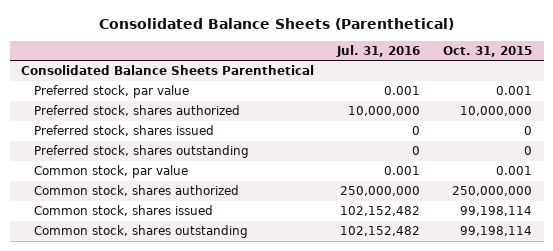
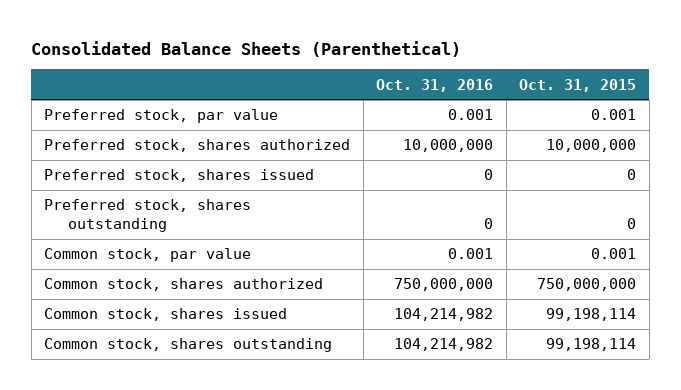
[336,44,421,57] Jul. 31, 2016 -> none
none -> [376,78,494,92] Oct. 31, 2016
[21,65,315,76] Consolidated Balance Sheets Parenthetical -> none
[452,186,533,197] 250,000,000 -> [537,278,637,292] 750,000,000

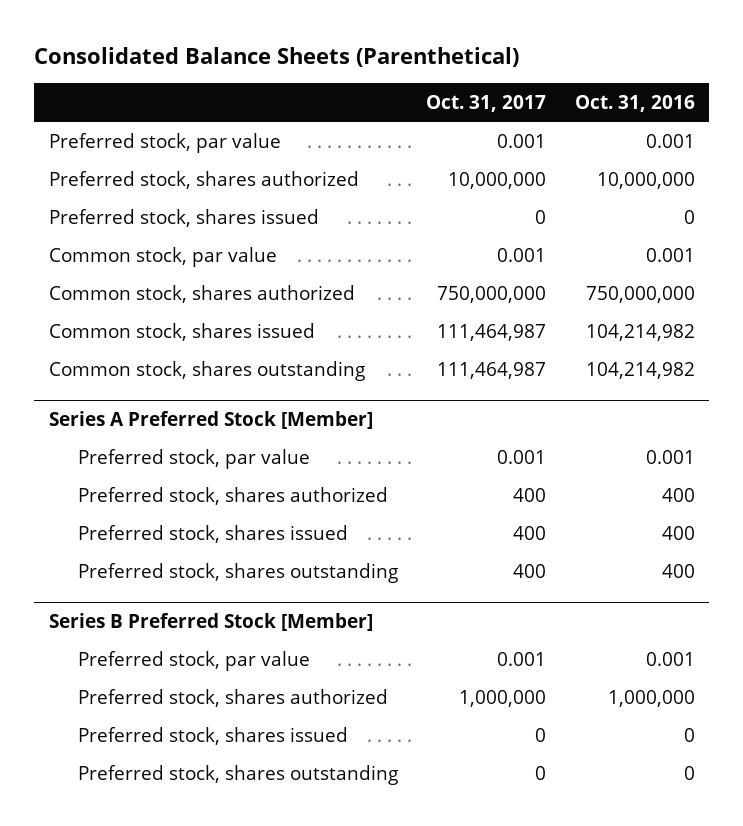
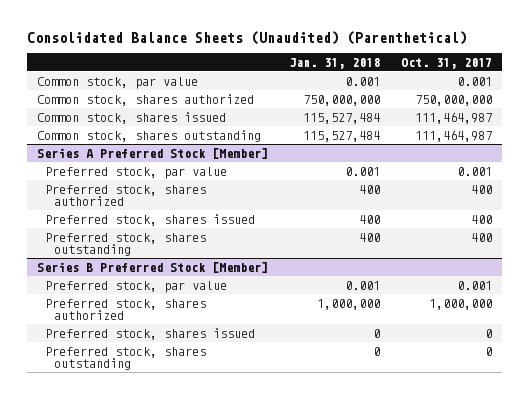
[34,47,520,68] Consolidated Balance Sheets (Parenthetical) -> [26,30,467,45] Consolidated Balance Sheets (Unaudited) (Parenthetical)
[574,95,695,113] Oct. 31, 2016 -> none
none -> [288,57,380,69] Jan. 31, 2018
[48,132,281,153] Preferred stock, par value -> none
[48,170,359,189] Preferred stock, shares authorized -> none
[48,208,319,227] Preferred stock, shares issued -> none

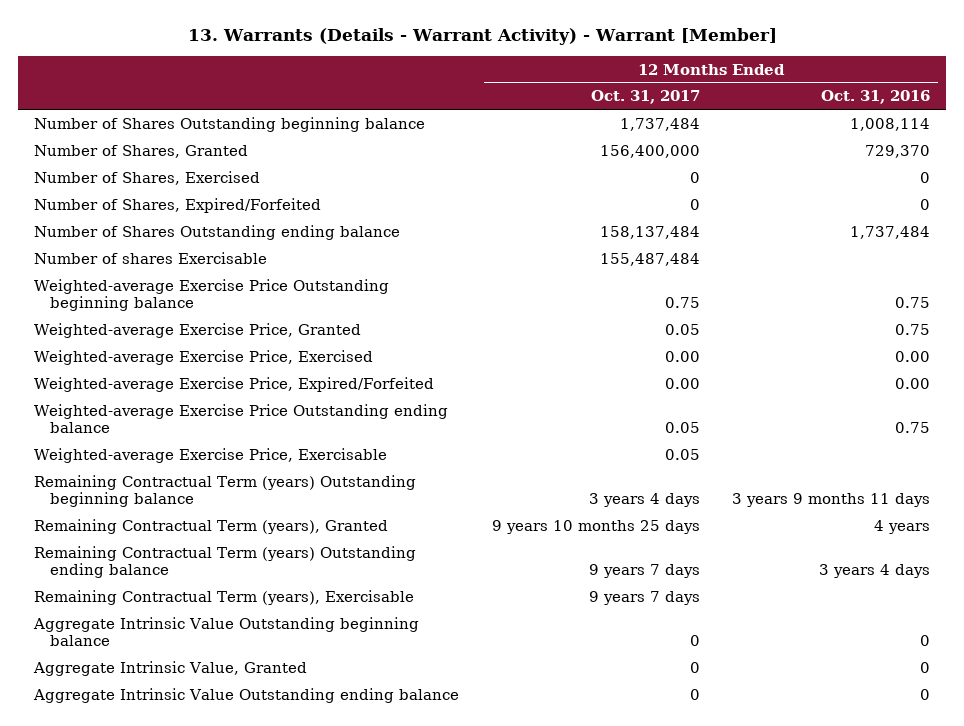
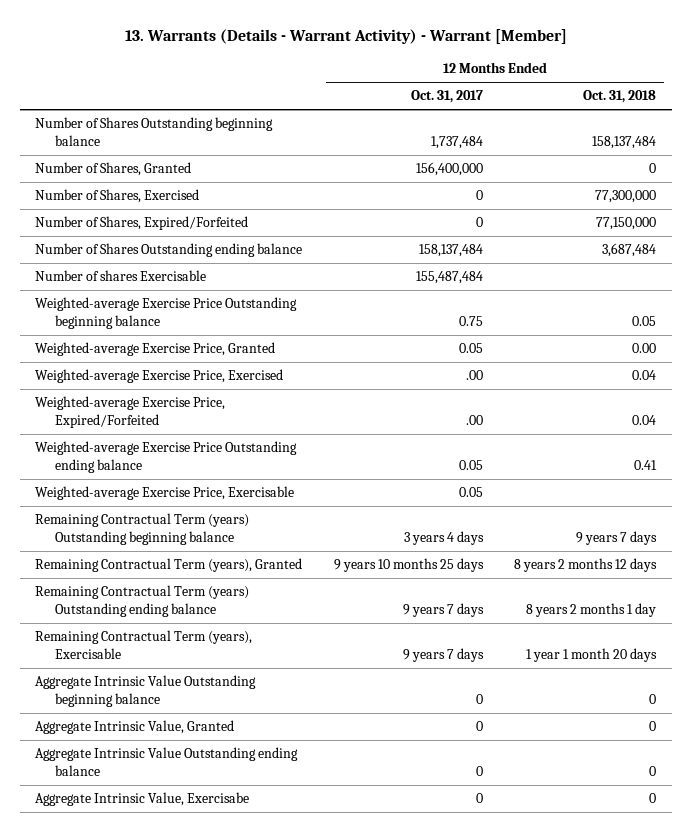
[821,90,931,105] Oct. 31, 2016 -> none
none -> [583,90,657,104] Oct. 31, 2018
[664,350,700,362] 0.00 -> [465,370,483,381] .00
[664,377,700,389] 0.00 -> [465,414,483,425] .00
none -> [35,792,250,807] Aggregate Intrinsic Value, Exercisabe

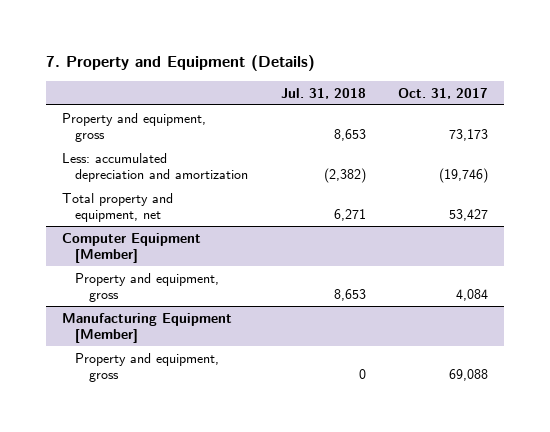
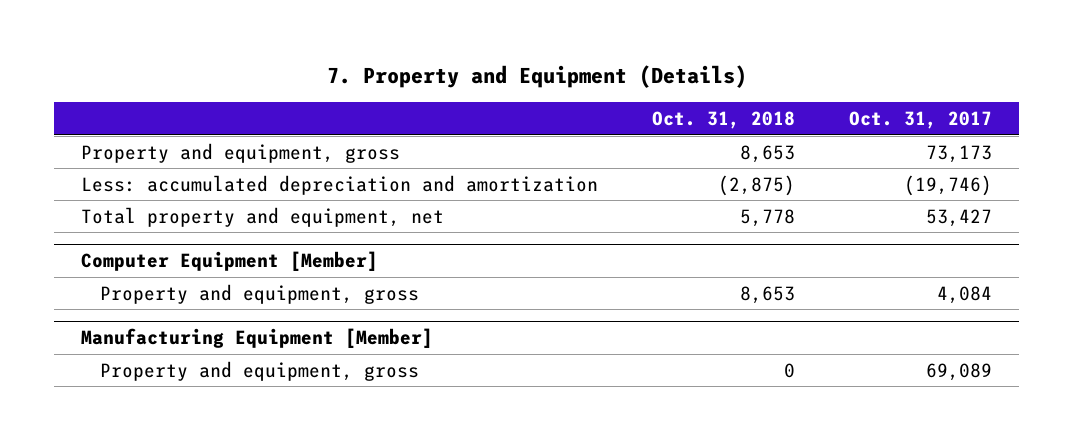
[280,87,366,99] Jul. 31, 2018 -> none
none -> [652,111,796,130] Oct. 31, 2018
[449,368,489,381] 69,088 -> [925,362,992,381] 69,089

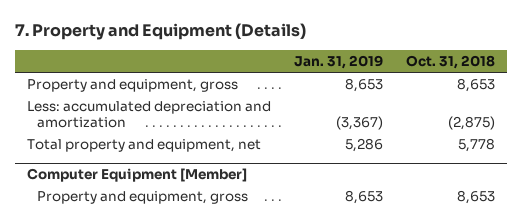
[848,111,992,130] Oct. 31, 2017 -> none
none -> [293,55,383,70] Jan. 31, 2019
[81,328,434,349] Manufacturing Equipment [Member] -> none
[100,360,420,381] Property and equipment, gross -> none

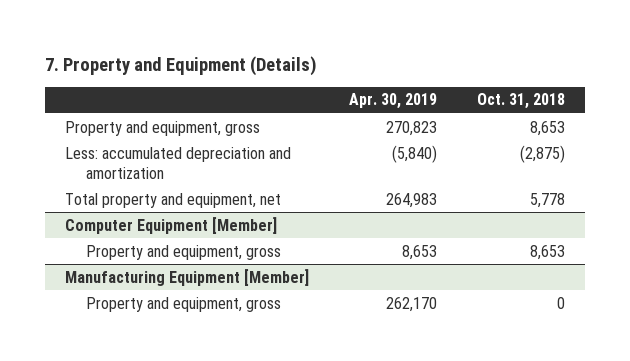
[293,55,383,70] Jan. 31, 2019 -> none
none -> [349,93,438,110] Apr. 30, 2019
none -> [65,268,310,286] Manufacturing Equipment [Member]
none -> [86,296,282,312] Property and equipment, gross

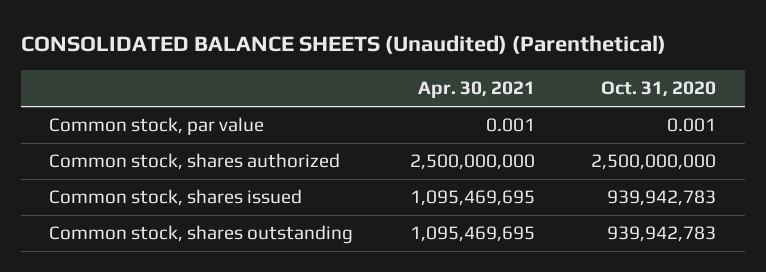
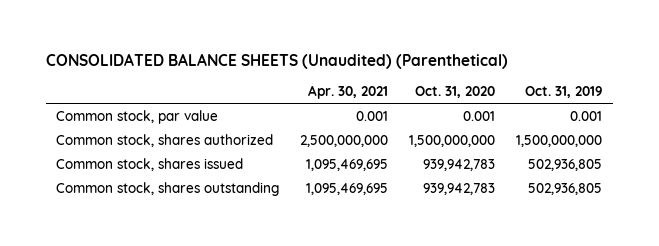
none -> [525,86,603,99] Oct. 31, 2019
[591,154,717,171] 2,500,000,000 -> [409,134,496,147] 1,500,000,000

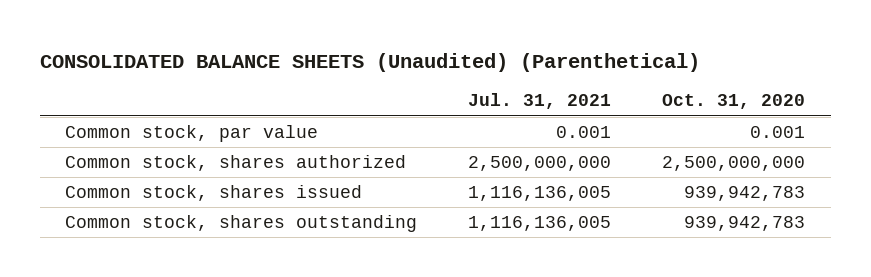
[308,85,389,100] Apr. 30, 2021 -> none
[525,86,603,99] Oct. 31, 2019 -> none
none -> [468,93,612,110] Jul. 31, 2021
[409,134,496,147] 1,500,000,000 -> [662,156,806,172] 2,500,000,000

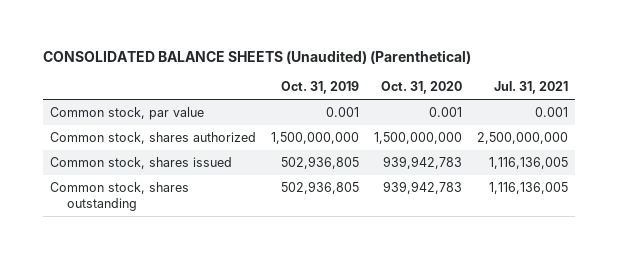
none -> [280,81,359,95] Oct. 31, 2019
[662,156,806,172] 2,500,000,000 -> [373,132,462,145] 1,500,000,000

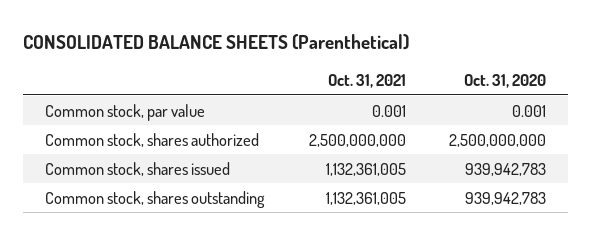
[42,49,471,64] CONSOLIDATED BALANCE SHEETS (Unaudited) (Parenthetical) -> [23,34,410,51] CONSOLIDATED BALANCE SHEETS (Parenthetical)
[280,81,359,95] Oct. 31, 2019 -> none
[493,81,568,95] Jul. 31, 2021 -> none
none -> [327,74,406,89] Oct. 31, 2021
[373,132,462,145] 1,500,000,000 -> [449,133,547,147] 2,500,000,000

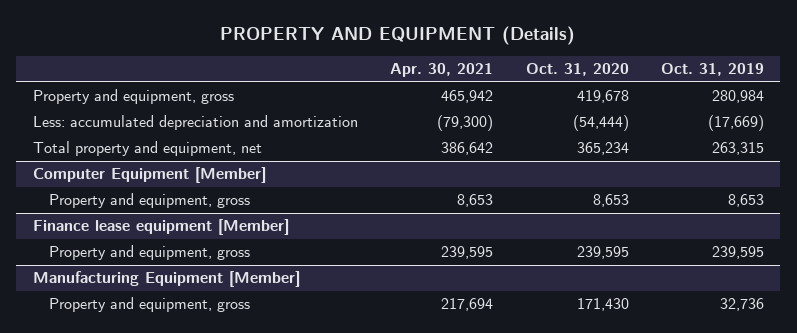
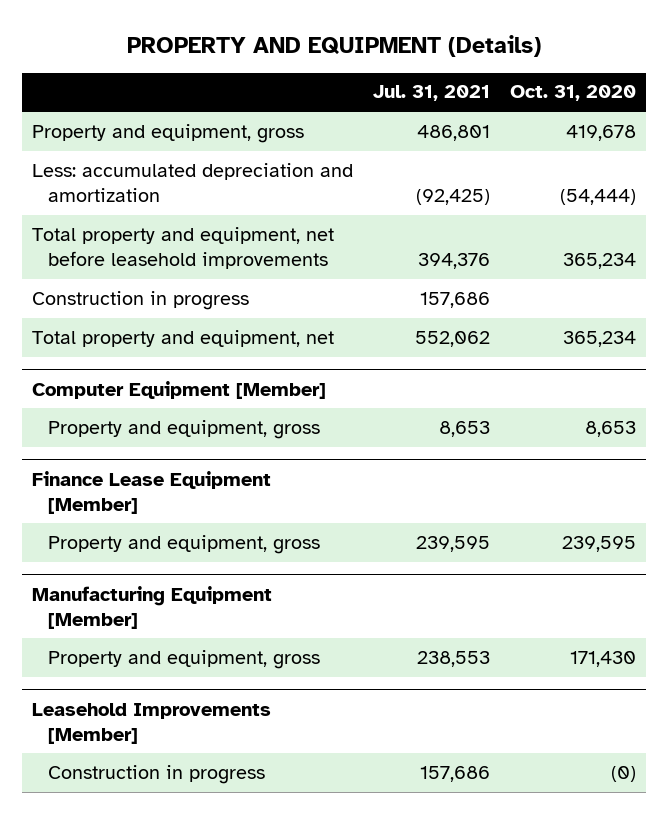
[390,63,494,78] Apr. 30, 2021 -> none
[661,63,765,77] Oct. 31, 2019 -> none
none -> [372,85,490,102] Jul. 31, 2021
none -> [32,226,335,270] Total property and equipment, net before leasehold improvements
none -> [32,290,250,310] Construction in progress
[32,219,289,236] Finance lease equipment [Member] -> [32,470,272,514] Finance Lease Equipment [Member]
none -> [32,702,272,744] Leasehold Improvements [Member]
none -> [47,764,265,784] Construction in progress

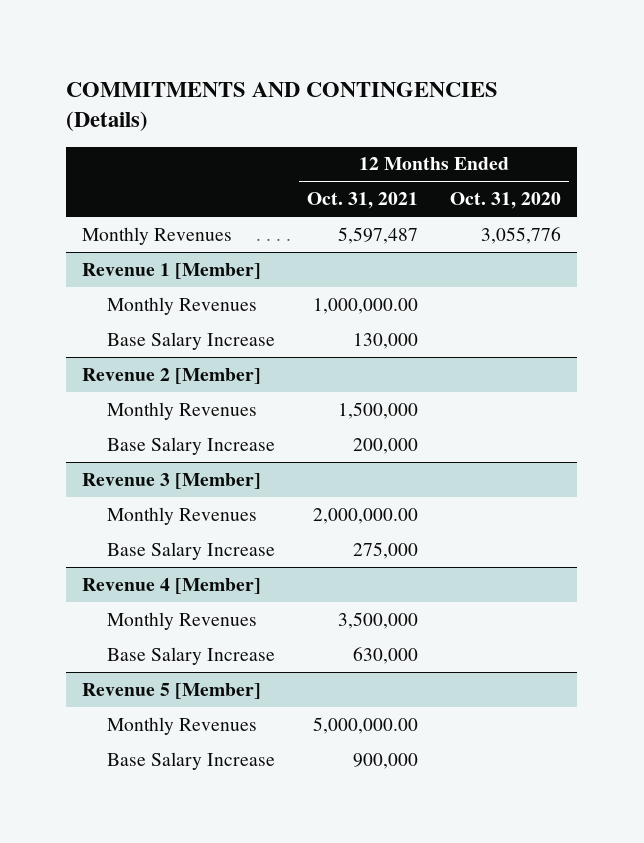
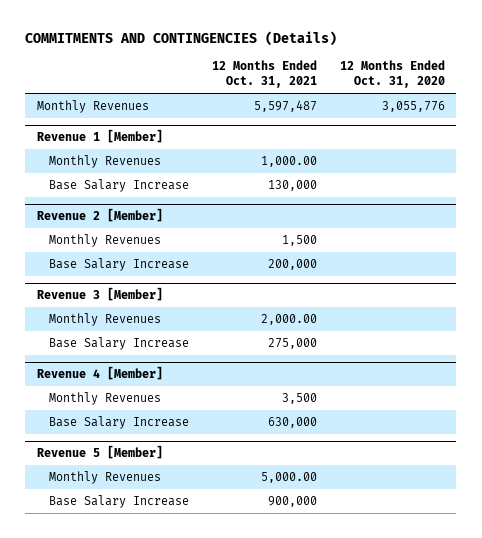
[313,297,419,314] 1,000,000.00 -> [260,155,317,167] 1,000.00
[338,401,419,419] 1,500,000 -> [281,234,317,246] 1,500
[313,507,419,524] 2,000,000.00 -> [260,313,317,325] 2,000.00
[338,611,419,629] 3,500,000 -> [281,392,317,404] 3,500
[313,716,419,734] 5,000,000.00 -> [260,471,317,483] 5,000.00

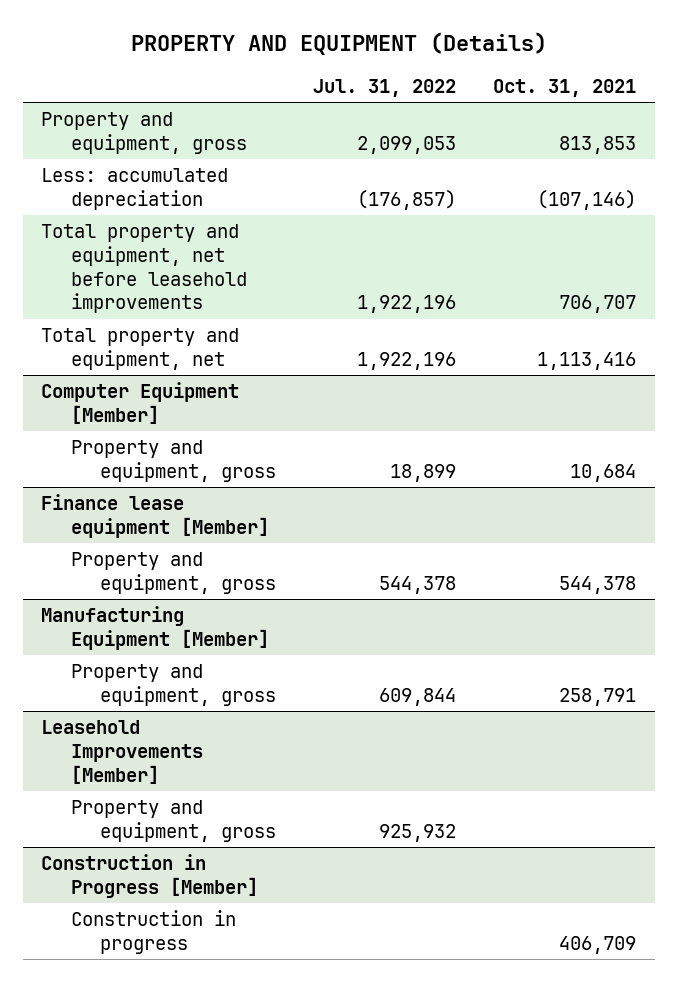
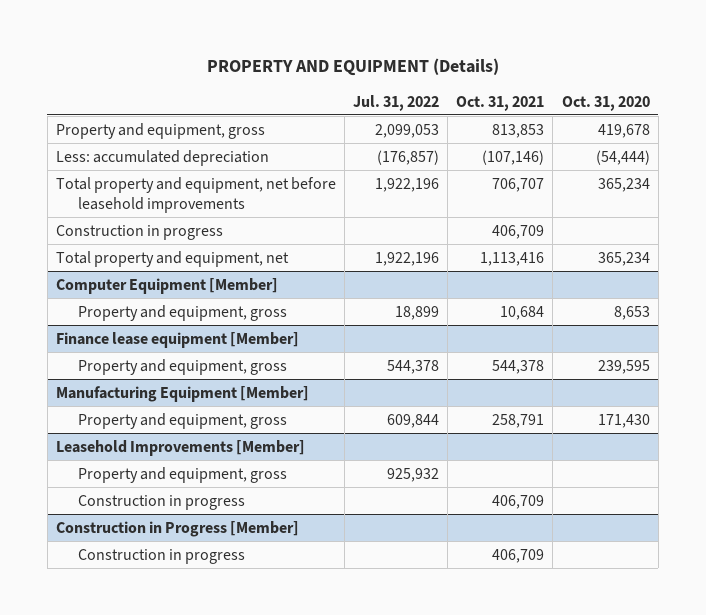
none -> [561,95,650,111] Oct. 31, 2020
none -> [56,224,224,240] Construction in progress
none -> [77,494,245,510] Construction in progress

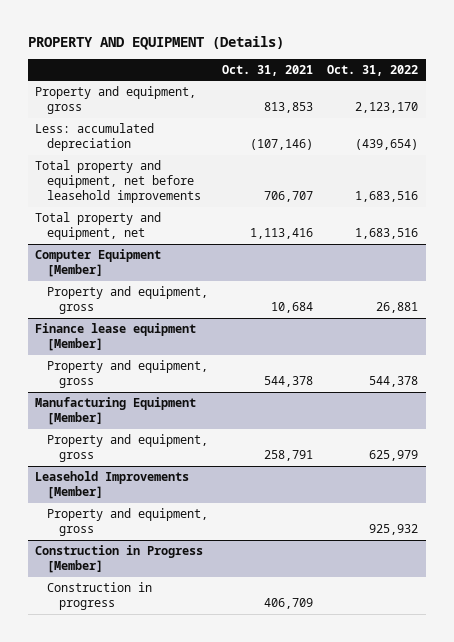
[353,94,440,111] Jul. 31, 2022 -> none
[561,95,650,111] Oct. 31, 2020 -> none
none -> [327,65,419,77] Oct. 31, 2022
[56,224,224,240] Construction in progress -> none
[77,494,245,510] Construction in progress -> none

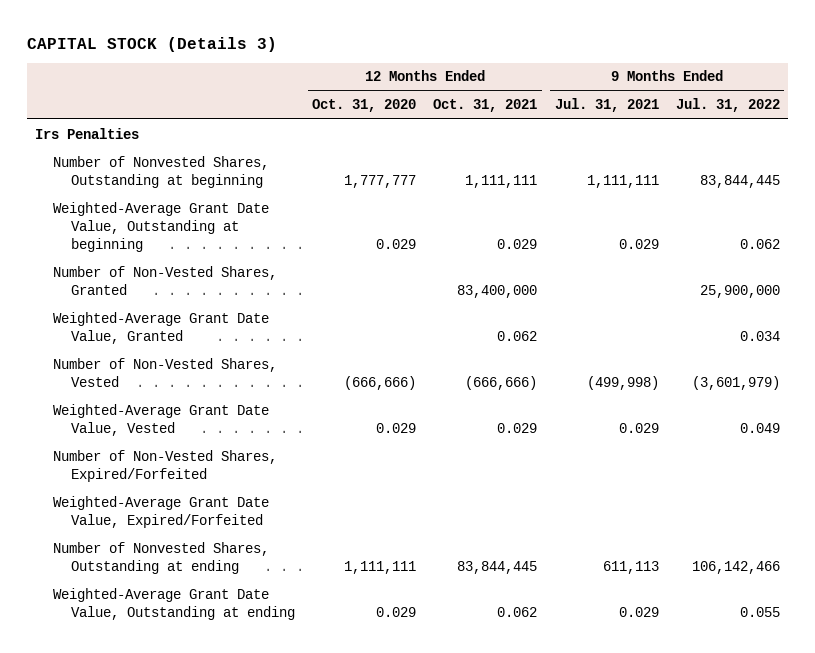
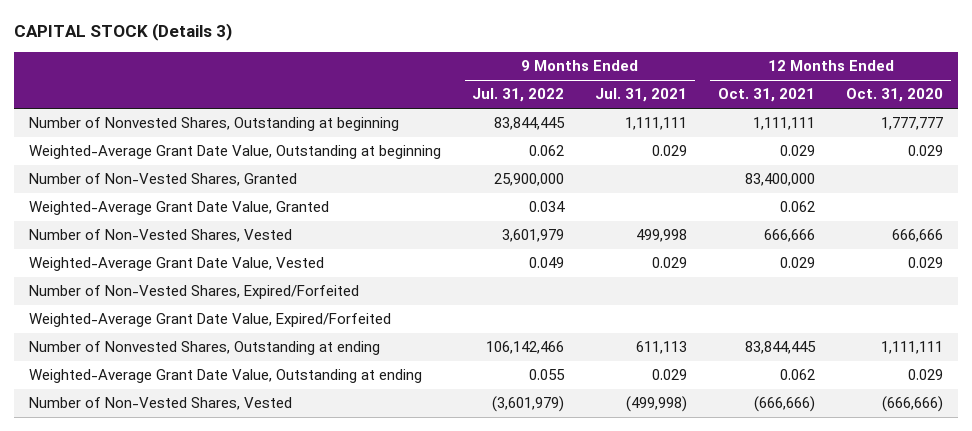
[35,127,140,139] Irs Penalties -> none
none -> [29,229,293,243] Number of Non-Vested Shares, Vested
[53,357,278,387] Number of Non-Vested Shares, Vested -> [29,397,293,411] Number of Non-Vested Shares, Vested

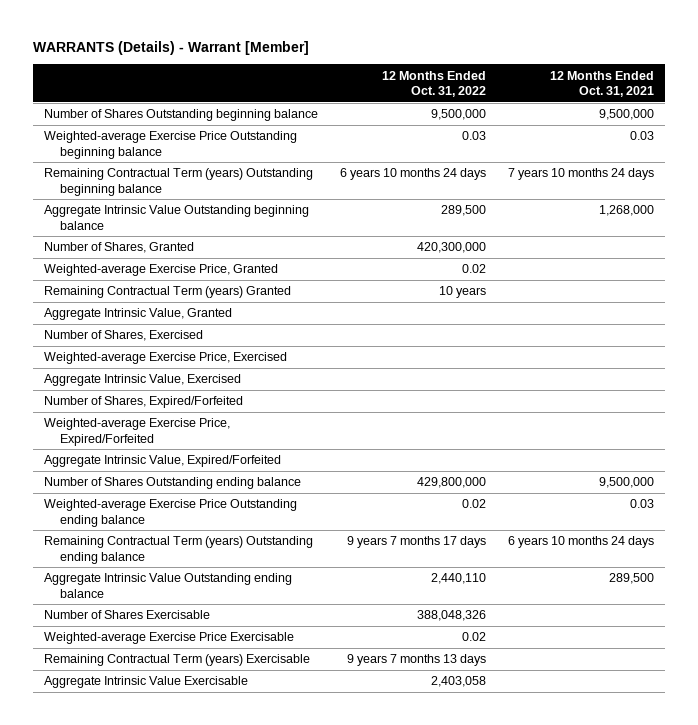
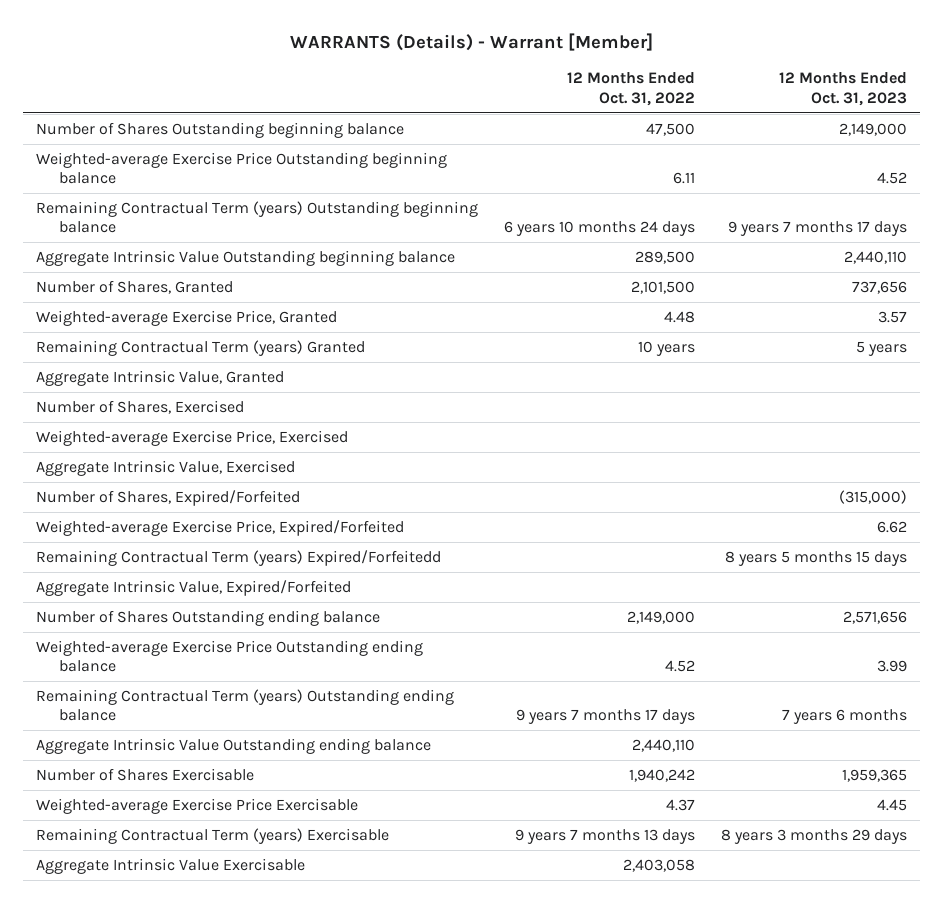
[550,70,655,98] 12 Months Ended Oct. 31, 2021 -> none
none -> [779,72,908,106] 12 Months Ended Oct. 31, 2023
[431,109,487,121] 9,500,000 -> [646,122,696,136] 47,500
[462,131,487,141] 0.03 -> [673,172,696,185] 6.11
[417,242,487,254] 420,300,000 -> [631,280,696,294] 2,101,500
[462,264,487,274] 0.02 -> [664,310,696,323] 4.48
none -> [35,549,441,566] Remaining Contractual Term (years) Expired/Forfeitedd
[417,477,487,489] 429,800,000 -> [627,610,696,624] 2,149,000
[462,499,487,509] 0.02 -> [665,660,696,673] 4.52
[417,610,487,622] 388,048,326 -> [629,768,696,782] 1,940,242
[462,632,487,642] 0.02 -> [666,798,696,811] 4.37

